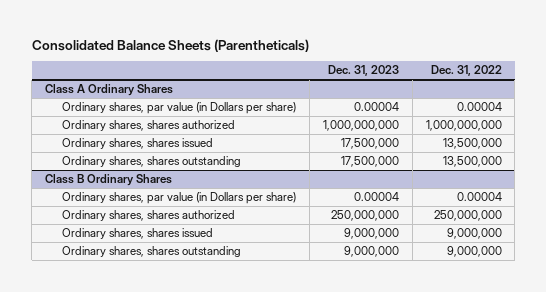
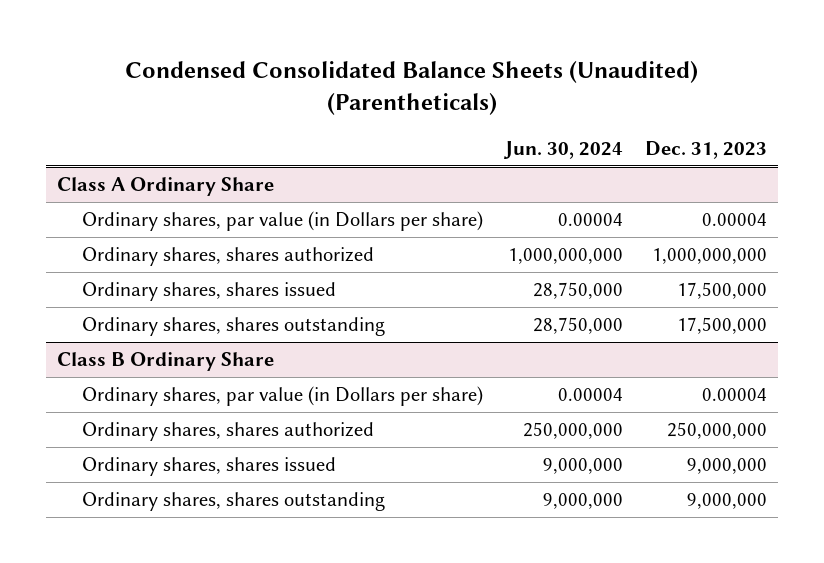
[31,38,309,52] Consolidated Balance Sheets (Parentheticals) -> [125,60,699,115] Condensed Consolidated Balance Sheets (Unaudited) (Parentheticals)
[430,65,502,77] Dec. 31, 2022 -> none
none -> [503,140,624,159] Jun. 30, 2024
[44,84,173,97] Class A Ordinary Shares -> [56,177,274,197] Class A Ordinary Share
[44,174,172,187] Class B Ordinary Shares -> [56,352,274,372] Class B Ordinary Share

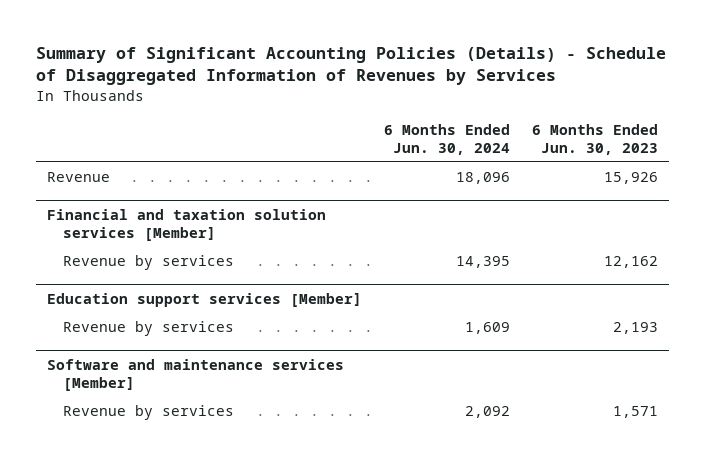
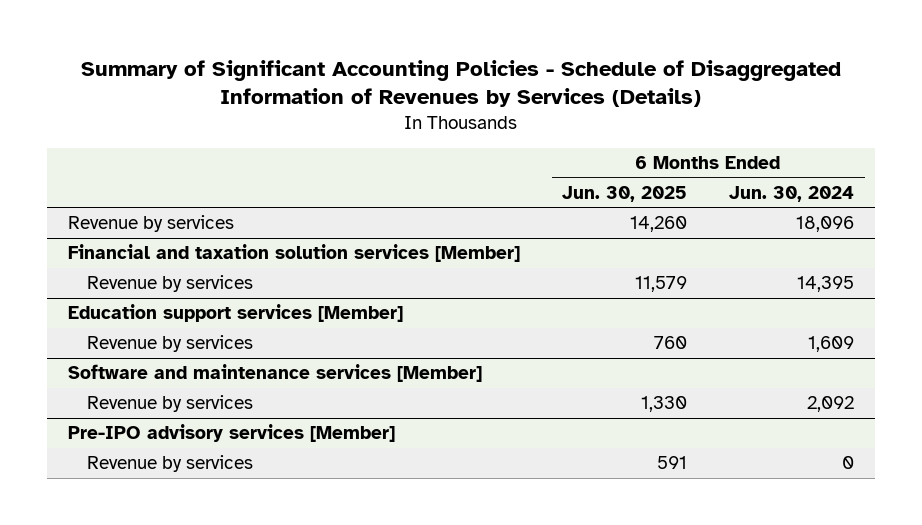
[36,46,667,86] Summary of Significant Accounting Policies (Details) - Schedule of Disaggregated Information of Revenues by Services -> [81,59,842,108] Summary of Significant Accounting Policies - Schedule of Disaggregated Information of Revenues by Services (Details)
[531,123,658,155] 6 Months Ended Jun. 30, 2023 -> none
none -> [562,185,688,202] Jun. 30, 2025
[47,172,111,183] Revenue -> [67,215,234,233] Revenue by services
none -> [67,424,395,443] Pre-IPO advisory services [Member]
none -> [87,455,254,473] Revenue by services

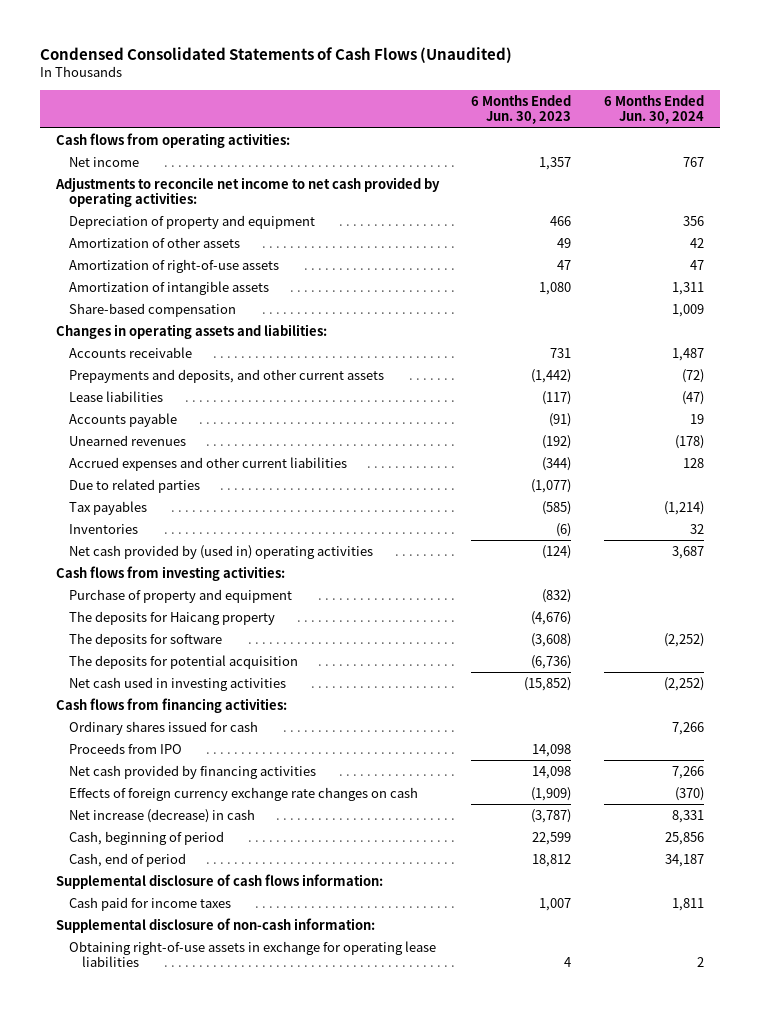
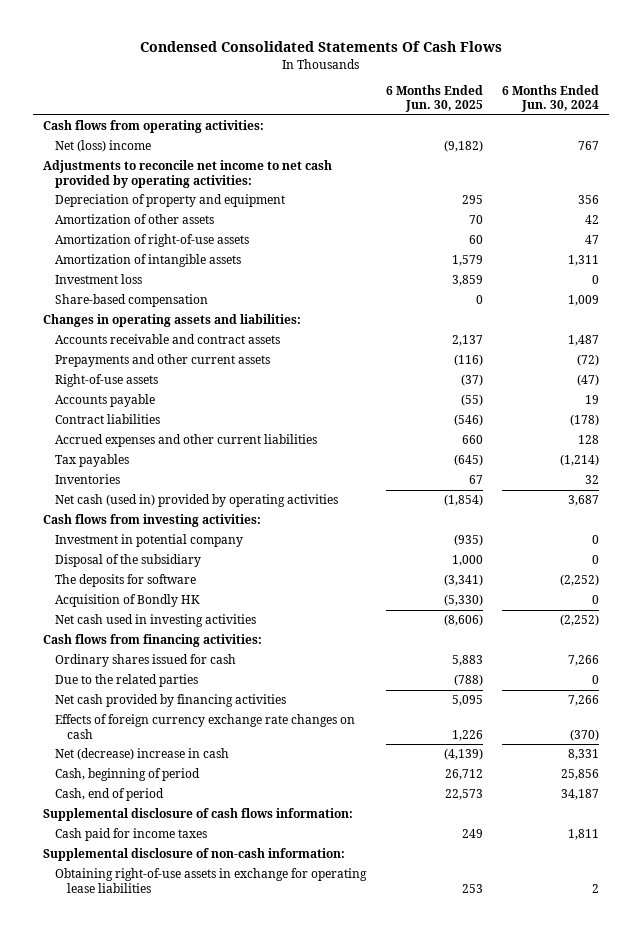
[39,46,512,63] Condensed Consolidated Statements of Cash Flows (Unaudited) -> [140,41,503,53] Condensed Consolidated Statements Of Cash Flows
[471,95,572,125] 6 Months Ended Jun. 30, 2023 -> none
none -> [385,84,483,113] 6 Months Ended Jun. 30, 2025
[69,156,140,167] Net income -> [55,140,152,153] Net (loss) income
none -> [55,274,143,285] Investment loss
[69,390,164,402] Lease liabilities -> none
[69,346,193,358] Accounts receivable -> [55,334,281,345] Accounts receivable and contract assets
[69,368,385,383] Prepayments and deposits, and other current assets -> [55,354,271,368] Prepayments and other current assets
none -> [55,374,159,388] Right-of-use assets
[69,434,187,446] Unearned revenues -> [55,414,161,425] Contract liabilities
[69,478,201,493] Due to related parties -> none
[69,544,374,559] Net cash provided by (used in) operating activities -> [55,494,339,508] Net cash (used in) provided by operating activities
[69,588,293,603] Purchase of property and equipment -> none
[69,610,276,625] The deposits for Haicang property -> none
none -> [55,534,244,548] Investment in potential company
none -> [55,554,202,568] Disposal of the subsidiary
[69,654,299,669] The deposits for potential acquisition -> none
none -> [55,594,201,608] Acquisition of Bondly HK
[69,742,183,754] Proceeds from IPO -> none
none -> [55,674,199,688] Due to the related parties
[69,808,256,823] Net increase (decrease) in cash -> [55,748,230,761] Net (decrease) increase in cash

